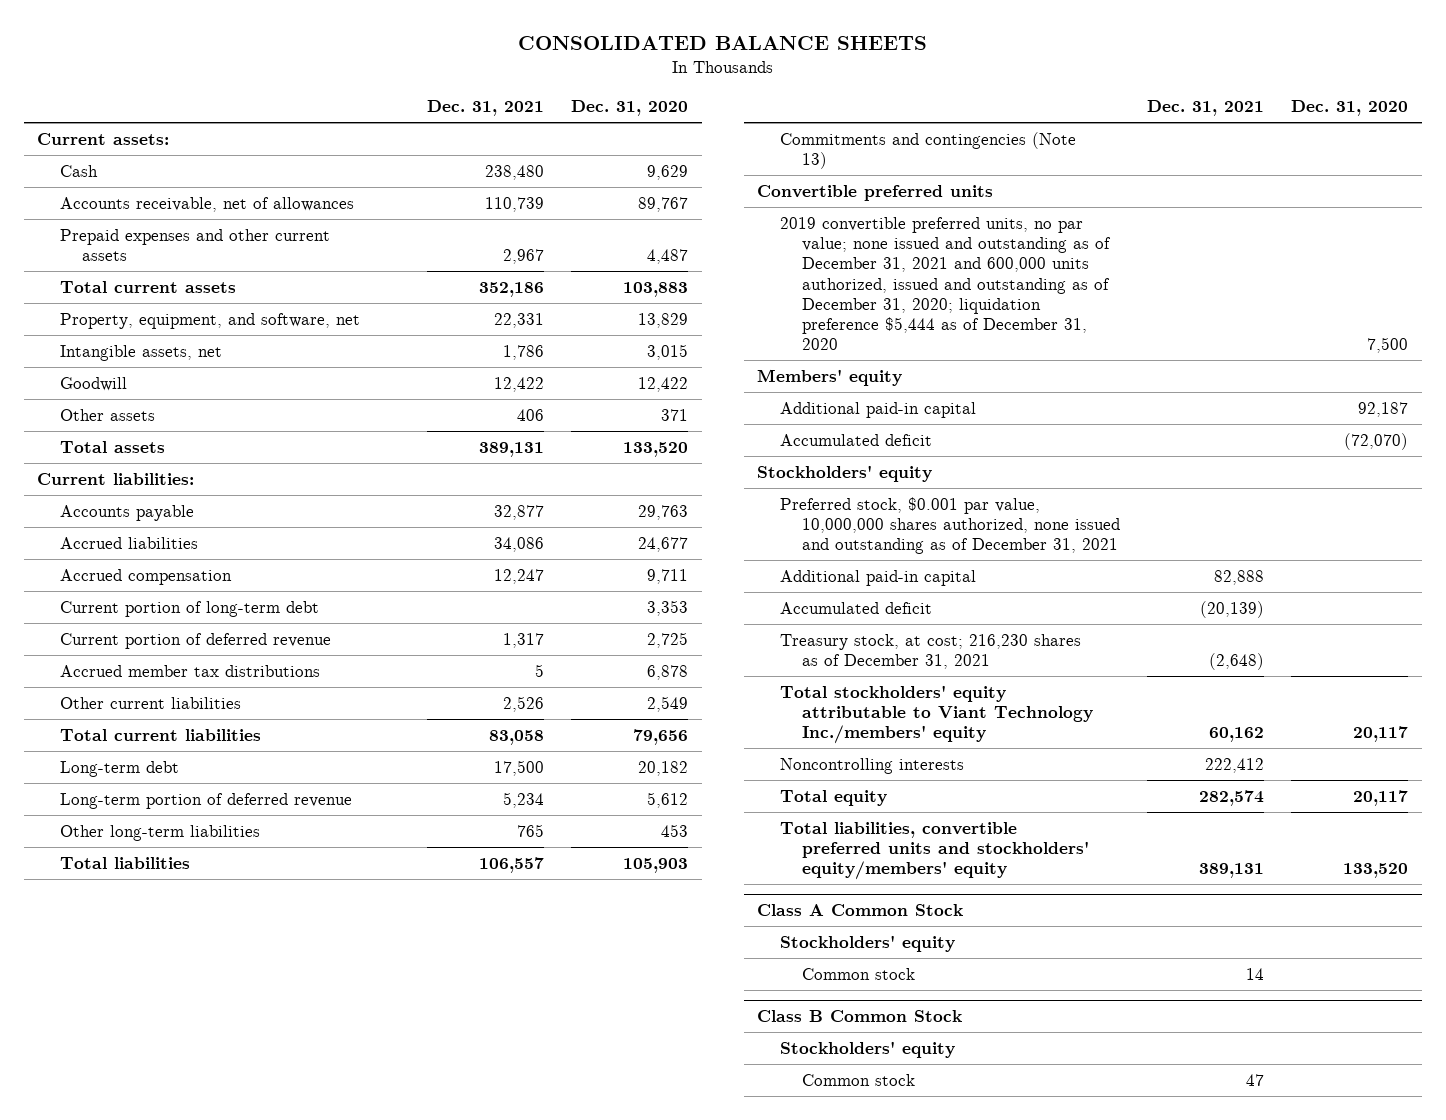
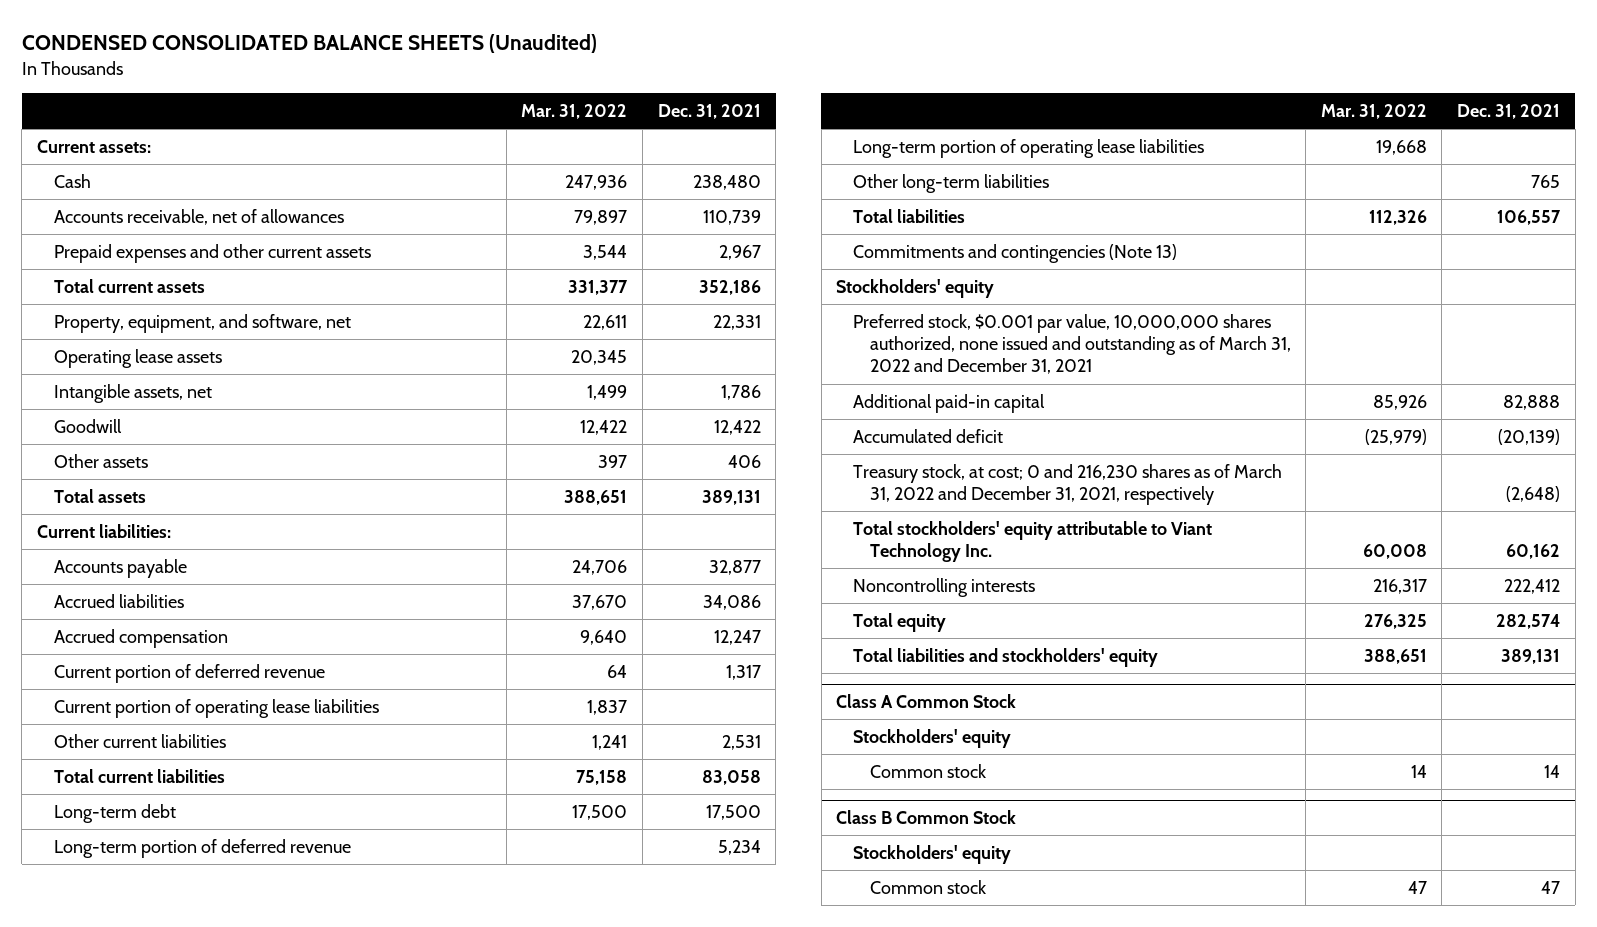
[517,36,927,51] CONSOLIDATED BALANCE SHEETS -> [21,34,597,54] CONDENSED CONSOLIDATED BALANCE SHEETS (Unaudited)
[571,100,689,117] Dec. 31, 2020 -> none
none -> [521,103,628,119] Mar. 31, 2022
none -> [53,348,222,368] Operating lease assets
[59,600,319,617] Current portion of long-term debt -> none
[59,664,320,677] Accrued member tax distributions -> none
none -> [53,698,379,718] Current portion of operating lease liabilities
[503,695,545,712] 2,526 -> [721,734,761,750] 2,531
none -> [852,138,1204,158] Long-term portion of operating lease liabilities
[757,184,994,201] Convertible preferred units -> none
[779,216,1112,351] 2019 convertible preferred units, no par value; none issued and outstanding as of December 31, 2021 and 600,000 units authorized, issued and outstanding as of December 31, 2020; liquidation preference $5,444 as of December 31, 2020 -> none
[757,368,903,386] Members' equity -> none
[779,401,976,418] Additional paid-in capital -> none
[779,433,932,446] Accumulated deficit -> none
[779,496,1121,555] Preferred stock, $0.001 par value, 10,000,000 shares authorized, none issued and outstanding as of December 31, 2021 -> [852,313,1291,375] Preferred stock, $0.001 par value, 10,000,000 shares authorized, none issued and outstanding as of March 31, 2022 and December 31, 2021
[779,633,1081,670] Treasury stock, at cost; 216,230 shares as of December 31, 2021 -> [852,463,1282,506] Treasury stock, at cost; 0 and 216,230 shares as of March 31, 2022 and December 31, 2021, respectively
[779,684,1094,745] Total stockholders' equity attributable to Viant Technology Inc./members' equity -> [852,520,1212,563] Total stockholders' equity attributable to Viant Technology Inc.
[779,821,1090,881] Total liabilities, convertible preferred units and stockholders' equity/members' equity -> [852,647,1158,667] Total liabilities and stockholders' equity

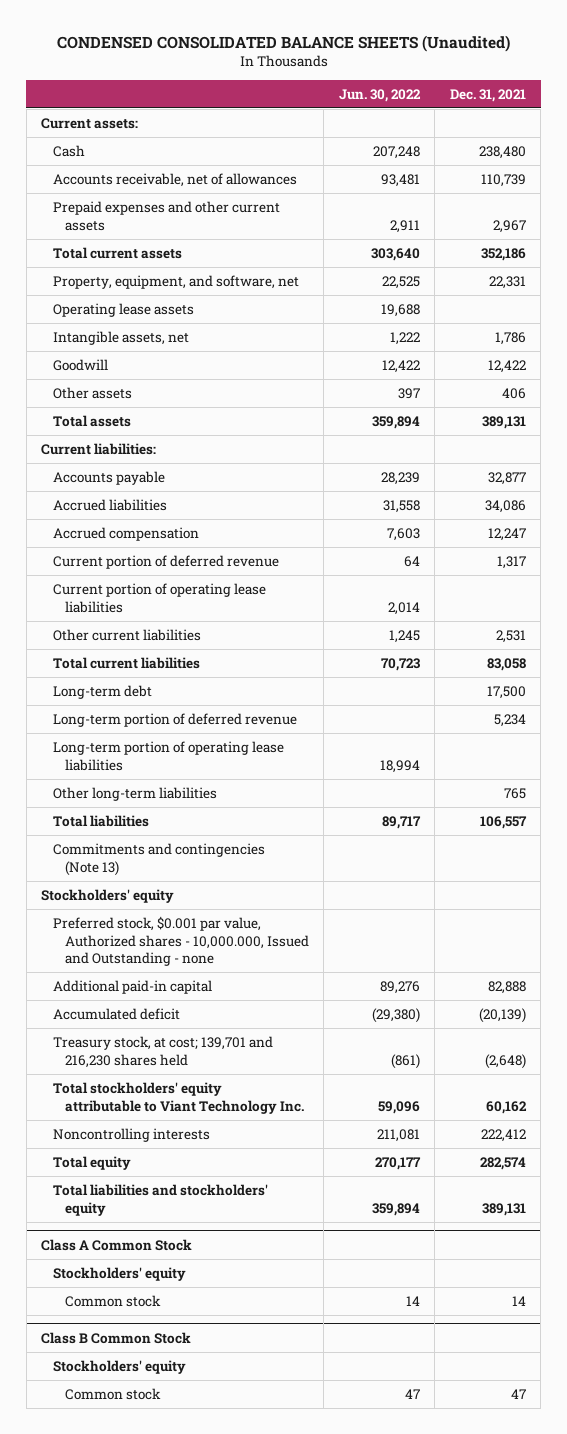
[521,103,628,119] Mar. 31, 2022 -> none
none -> [338,88,421,102] Jun. 30, 2022
[852,313,1291,375] Preferred stock, $0.001 par value, 10,000,000 shares authorized, none issued and outstanding as of March 31, 2022 and December 31, 2021 -> [53,916,309,967] Preferred stock, $0.001 par value, Authorized shares - 10,000.000, Issued and Outstanding - none
[852,463,1282,506] Treasury stock, at cost; 0 and 216,230 shares as of March 31, 2022 and December 31, 2021, respectively -> [53,1036,274,1068] Treasury stock, at cost; 139,701 and 216,230 shares held

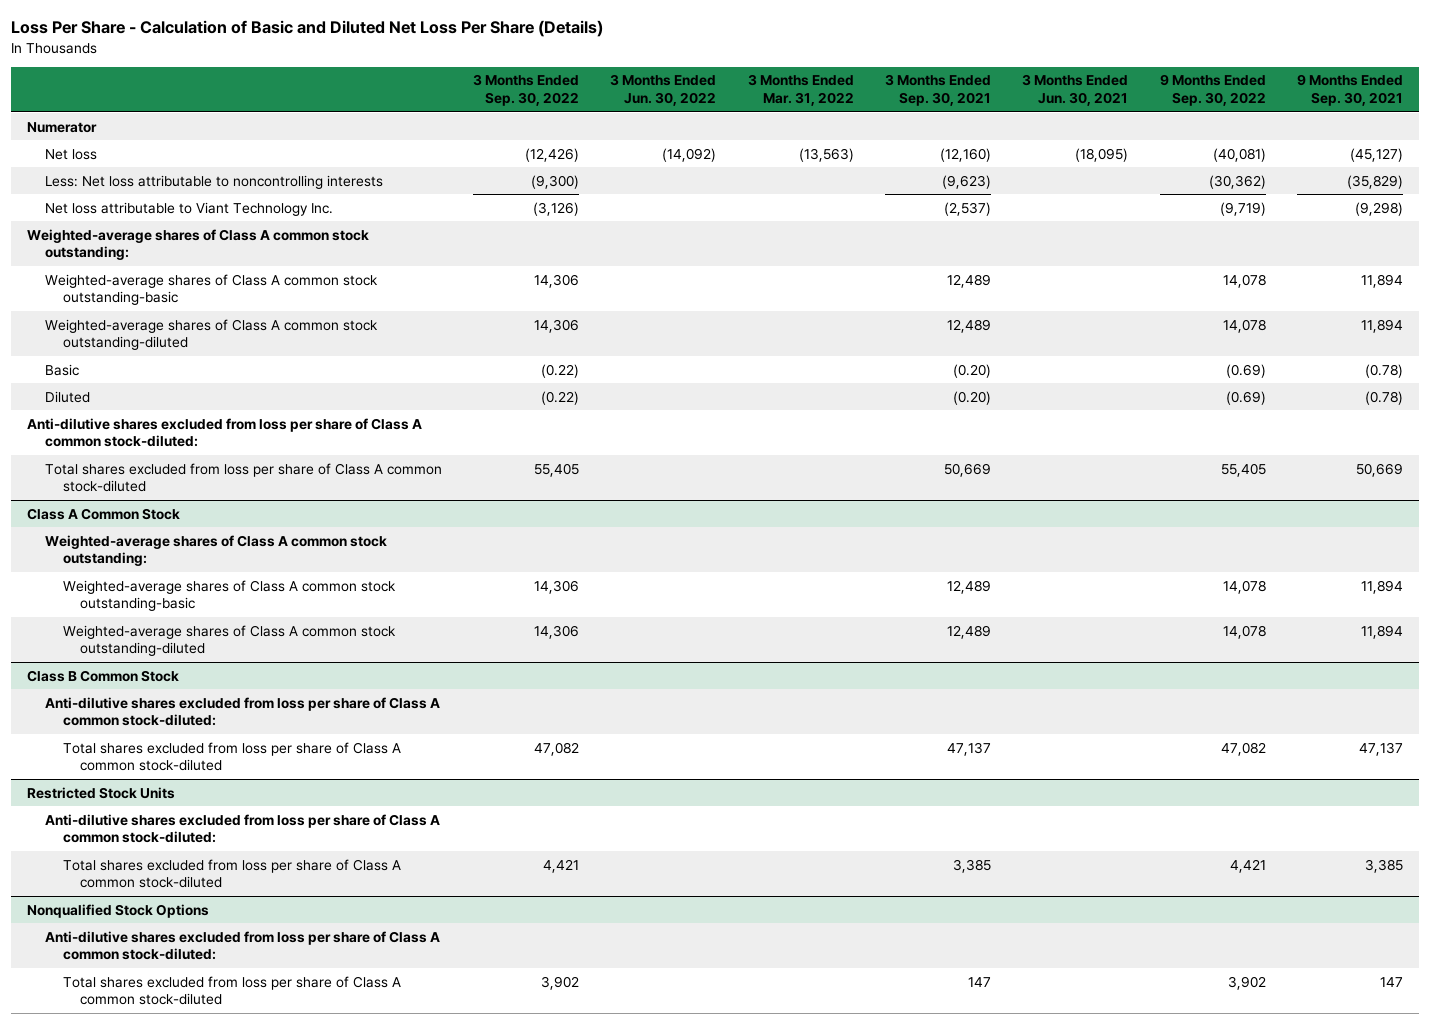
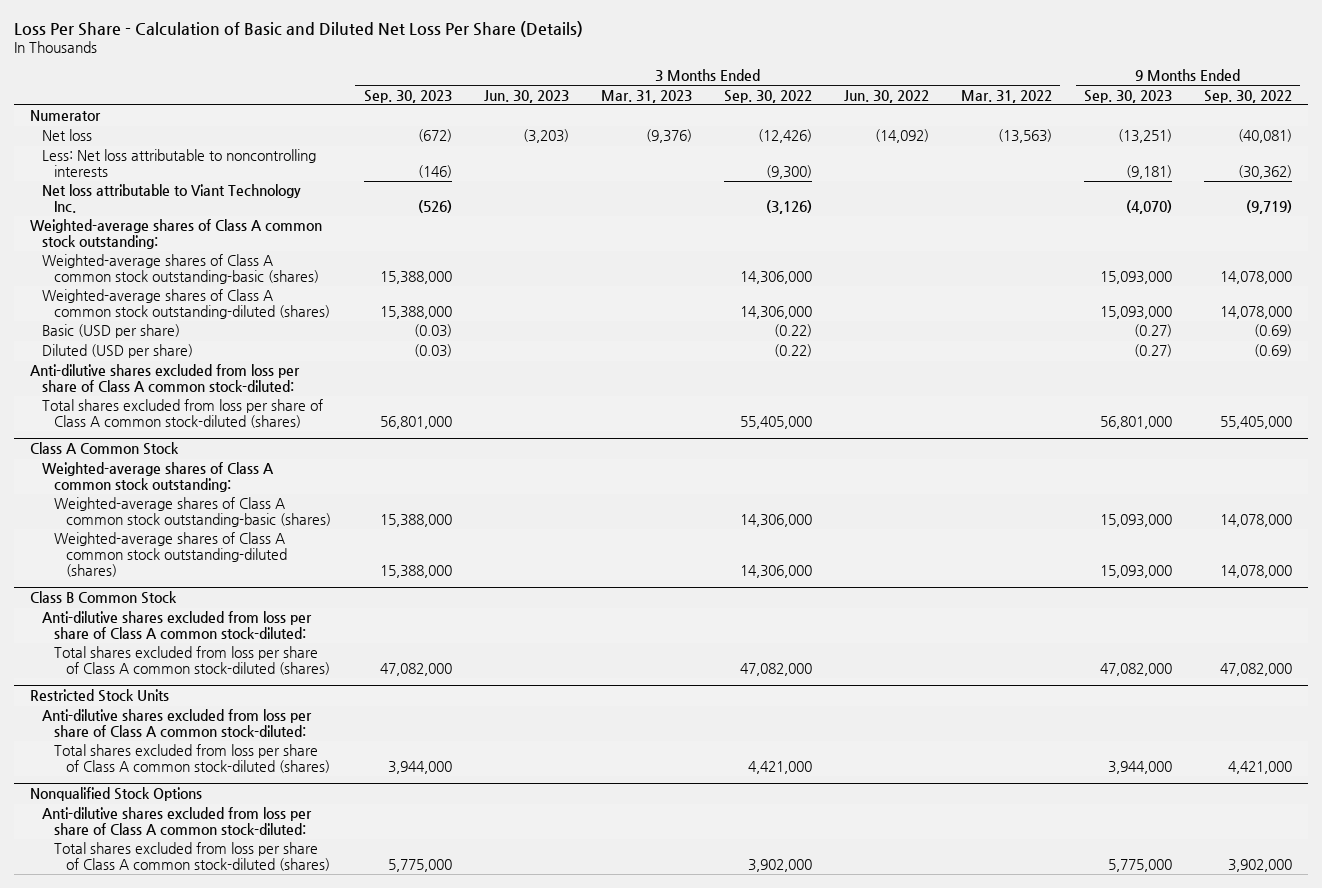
[885,74,992,107] 3 Months Ended Sep. 30, 2021 -> none
[1022,74,1129,107] 3 Months Ended Jun. 30, 2021 -> none
[1296,74,1403,107] 9 Months Ended Sep. 30, 2021 -> none
none -> [363,89,452,103] Sep. 30, 2023
none -> [483,89,569,103] Jun. 30, 2023
none -> [600,89,692,103] Mar. 31, 2023
none -> [1083,89,1172,103] Sep. 30, 2023
[44,273,378,306] Weighted-average shares of Class A common stock outstanding-basic -> [41,254,320,285] Weighted-average shares of Class A common stock outstanding-basic (shares)
[534,273,580,288] 14,306 -> [739,271,812,285] 14,306,000
[1222,273,1266,288] 14,078 -> [1220,271,1293,285] 14,078,000
[44,318,378,351] Weighted-average shares of Class A common stock outstanding-diluted -> [41,289,331,320] Weighted-average shares of Class A common stock outstanding-diluted (shares)
[534,318,580,333] 14,306 -> [739,306,812,320] 14,306,000
[1222,318,1266,333] 14,078 -> [1220,306,1293,320] 14,078,000
[44,363,79,376] Basic -> [41,324,180,339] Basic (USD per share)
[44,390,90,403] Diluted -> [41,344,193,359] Diluted (USD per share)
[44,462,442,493] Total shares excluded from loss per share of Class A common stock-diluted -> [41,399,323,429] Total shares excluded from loss per share of Class A common stock-diluted (shares)
[534,462,580,477] 55,405 -> [739,416,812,430] 55,405,000
[1220,462,1266,477] 55,405 -> [1220,416,1293,430] 55,405,000
[62,579,396,612] Weighted-average shares of Class A common stock outstanding-basic -> [54,497,332,528] Weighted-average shares of Class A common stock outstanding-basic (shares)
[534,579,580,594] 14,306 -> [739,514,812,528] 14,306,000
[1222,579,1266,594] 14,078 -> [1220,514,1293,528] 14,078,000
[62,624,396,657] Weighted-average shares of Class A common stock outstanding-diluted -> [54,532,288,577] Weighted-average shares of Class A common stock outstanding-diluted (shares)
[534,624,580,639] 14,306 -> [739,564,812,578] 14,306,000
[1222,624,1266,639] 14,078 -> [1220,564,1293,578] 14,078,000
[62,741,401,772] Total shares excluded from loss per share of Class A common stock-diluted -> [54,646,331,676] Total shares excluded from loss per share of Class A common stock-diluted (shares)
[534,741,580,756] 47,082 -> [739,663,812,677] 47,082,000
[1220,741,1266,756] 47,082 -> [1220,663,1293,677] 47,082,000
[62,858,401,889] Total shares excluded from loss per share of Class A common stock-diluted -> [54,744,331,774] Total shares excluded from loss per share of Class A common stock-diluted (shares)
[543,858,580,873] 4,421 -> [747,761,812,775] 4,421,000
[1229,858,1266,873] 4,421 -> [1228,761,1293,775] 4,421,000
[62,975,401,1006] Total shares excluded from loss per share of Class A common stock-diluted -> [54,842,331,872] Total shares excluded from loss per share of Class A common stock-diluted (shares)
[541,975,580,990] 3,902 -> [747,859,812,873] 3,902,000
[1227,975,1266,990] 3,902 -> [1228,859,1293,873] 3,902,000

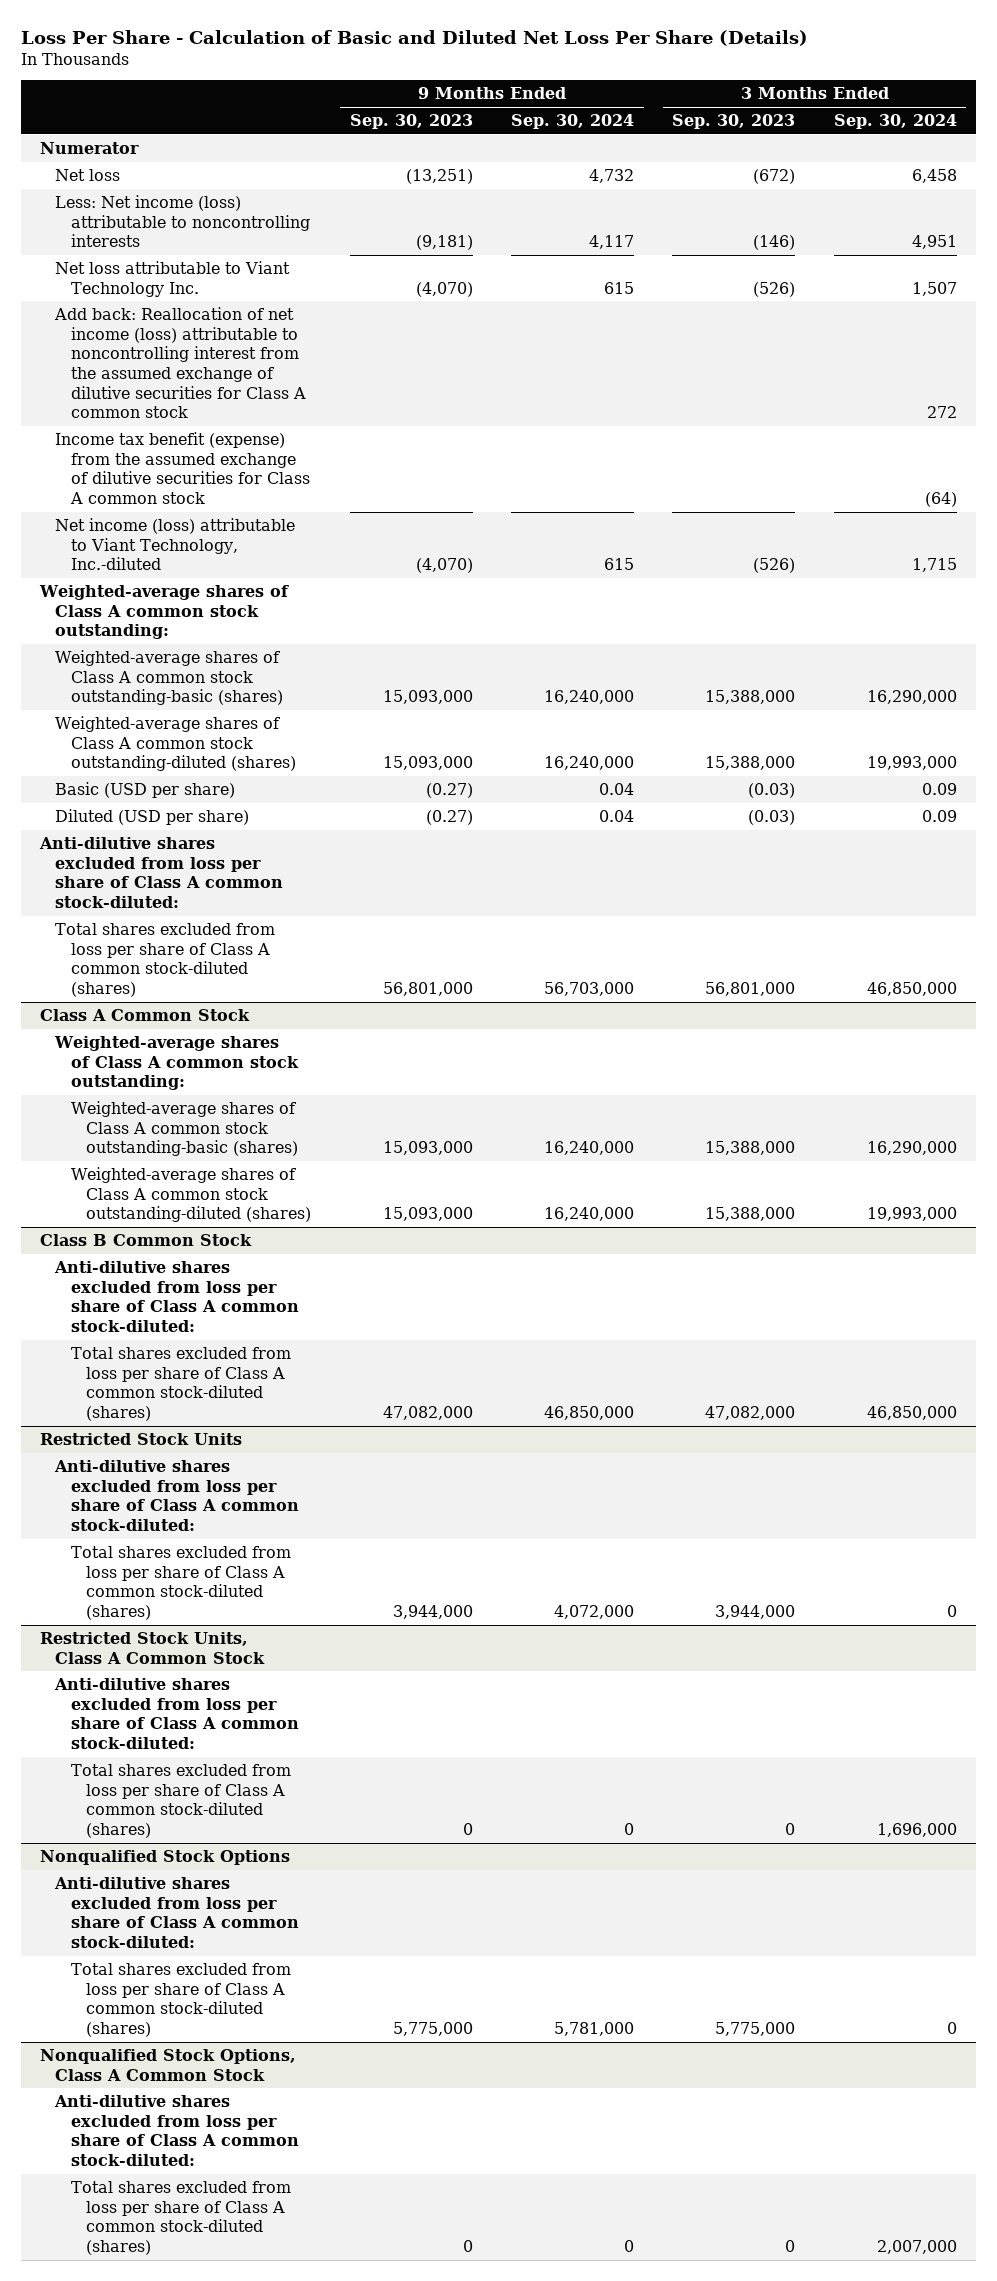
[483,89,569,103] Jun. 30, 2023 -> none
[600,89,692,103] Mar. 31, 2023 -> none
[723,89,812,103] Sep. 30, 2022 -> none
[843,89,929,103] Jun. 30, 2022 -> none
[960,89,1052,103] Mar. 31, 2022 -> none
[1204,89,1293,103] Sep. 30, 2022 -> none
none -> [510,113,634,129] Sep. 30, 2024
none -> [833,113,957,129] Sep. 30, 2024
[41,149,316,178] Less: Net loss attributable to noncontrolling interests -> [55,194,310,248] Less: Net income (loss) attributable to noncontrolling interests
none -> [54,306,306,419] Add back: Reallocation of net income (loss) attributable to noncontrolling interest from the assumed exchange of dilutive securities for Class A common stock
none -> [55,431,310,504] Income tax benefit (expense) from the assumed exchange of dilutive securities for Class A common stock
none -> [55,517,296,571] Net income (loss) attributable to Viant Technology, Inc.-diluted
none -> [39,1631,266,1664] Restricted Stock Units, Class A Common Stock
none -> [54,1677,299,1749] Anti-dilutive shares excluded from loss per share of Class A common stock-diluted:
none -> [70,1763,291,1838] Total shares excluded from loss per share of Class A common stock-diluted (shares)
none -> [39,2048,296,2081] Nonqualified Stock Options, Class A Common Stock
none -> [54,2094,299,2166] Anti-dilutive shares excluded from loss per share of Class A common stock-diluted:
none -> [70,2180,291,2255] Total shares excluded from loss per share of Class A common stock-diluted (shares)

